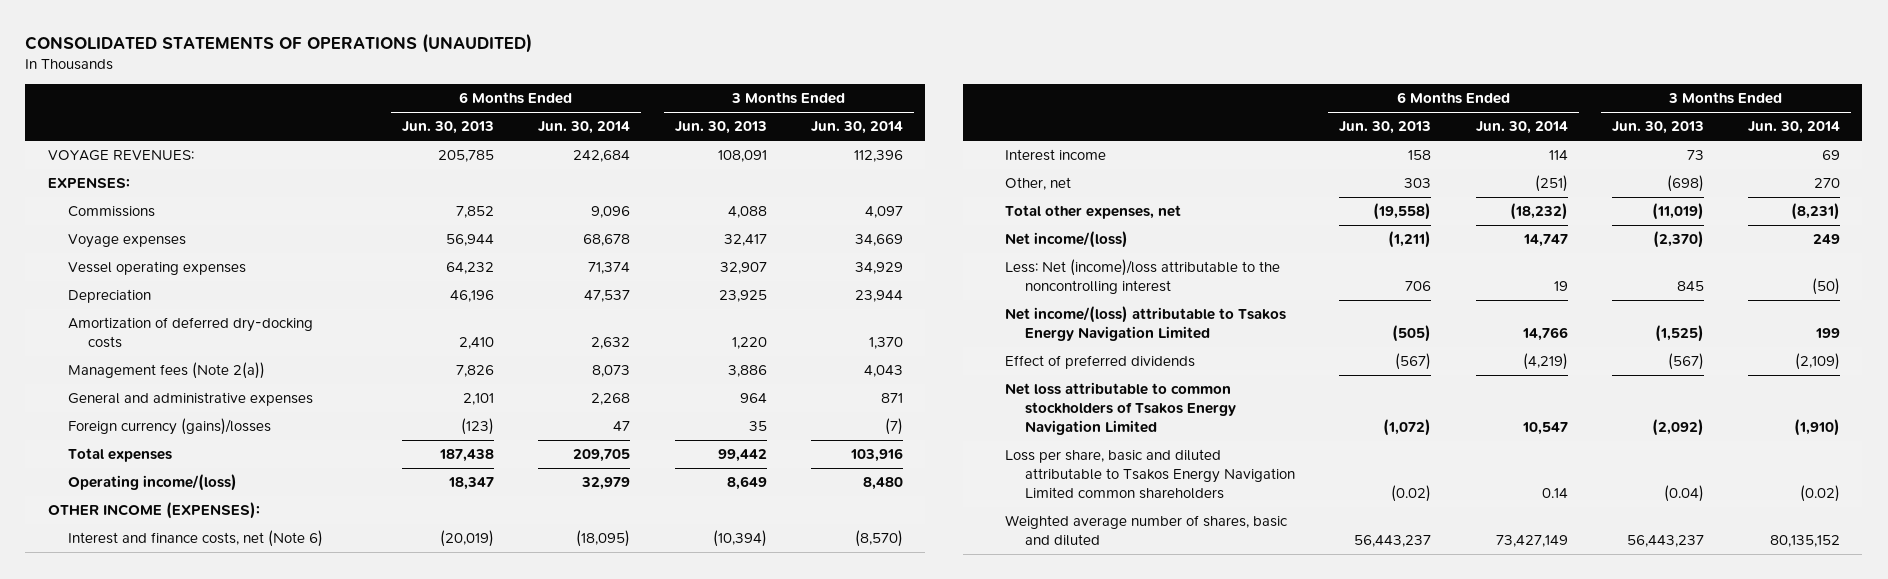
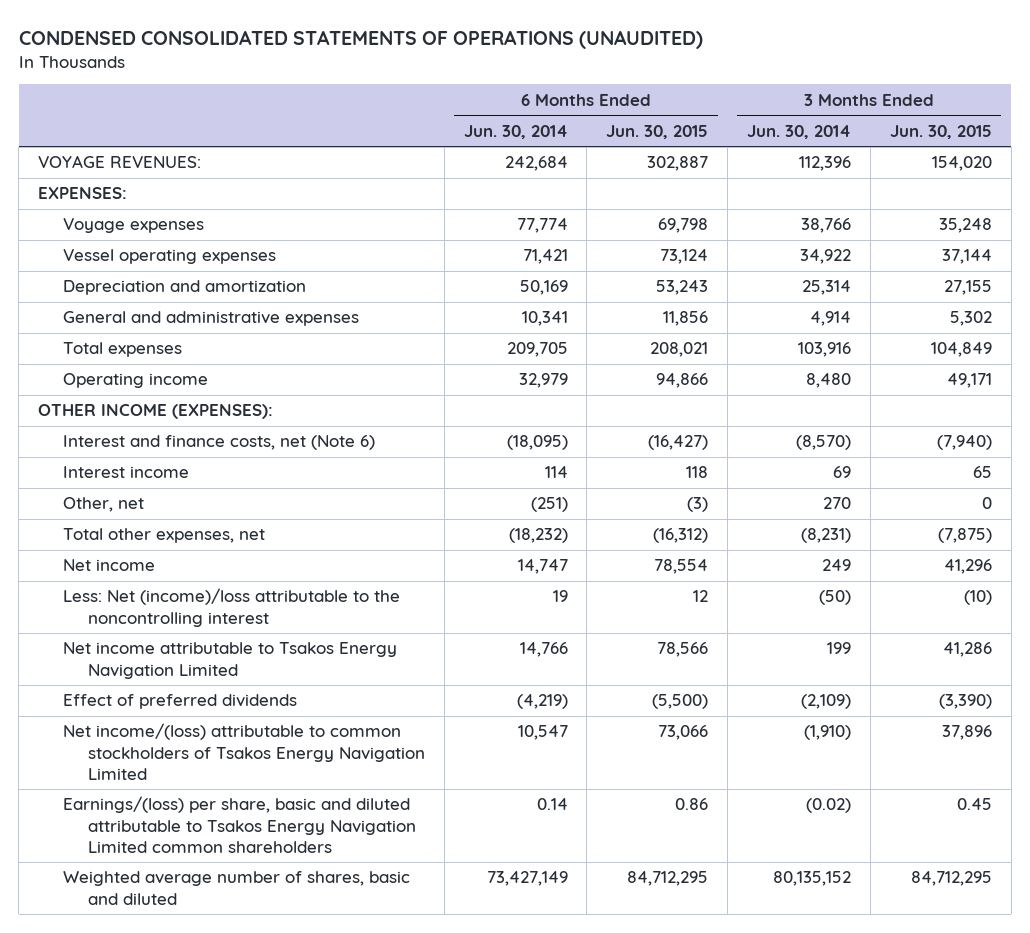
[25,32,533,53] CONSOLIDATED STATEMENTS OF OPERATIONS (UNAUDITED) -> [18,29,703,49] CONDENSED CONSOLIDATED STATEMENTS OF OPERATIONS (UNAUDITED)
[402,121,495,135] Jun. 30, 2013 -> none
[674,121,767,135] Jun. 30, 2013 -> none
none -> [606,124,709,139] Jun. 30, 2015
none -> [889,124,992,139] Jun. 30, 2015
[67,206,155,218] Commissions -> none
[67,289,151,304] Depreciation -> none
[67,317,313,348] Amortization of deferred dry-docking costs -> none
[67,362,265,380] Management fees (Note 2(a)) -> none
[67,418,271,436] Foreign currency (gains)/losses -> none
[583,234,631,247] 68,678 -> [516,218,568,234] 77,774
[855,234,904,247] 34,669 -> [801,218,852,234] 38,766
[588,262,631,275] 71,374 -> [522,249,568,265] 71,421
[855,262,904,275] 34,929 -> [800,249,852,265] 34,922
none -> [62,280,306,296] Depreciation and amortization
[591,393,631,406] 2,268 -> [521,311,568,327] 10,341
[881,393,904,404] 871 -> [810,311,852,327] 4,914
[67,474,237,492] Operating income/(loss) -> [62,373,208,389] Operating income
[1004,231,1128,249] Net income/(loss) -> [62,559,155,572] Net income
[1004,306,1286,341] Net income/(loss) attributable to Tsakos Energy Navigation Limited -> [62,642,397,679] Net income attributable to Tsakos Energy Navigation Limited
[1004,382,1237,435] Net loss attributable to common stockholders of Tsakos Energy Navigation Limited -> [62,723,425,780] Net income/(loss) attributable to common stockholders of Tsakos Energy Navigation Limited
[1004,449,1296,499] Loss per share, basic and diluted attributable to Tsakos Energy Navigation Limited common shareholders -> [62,796,416,853] Earnings/(loss) per share, basic and diluted attributable to Tsakos Energy Navigation Limited common shareholders

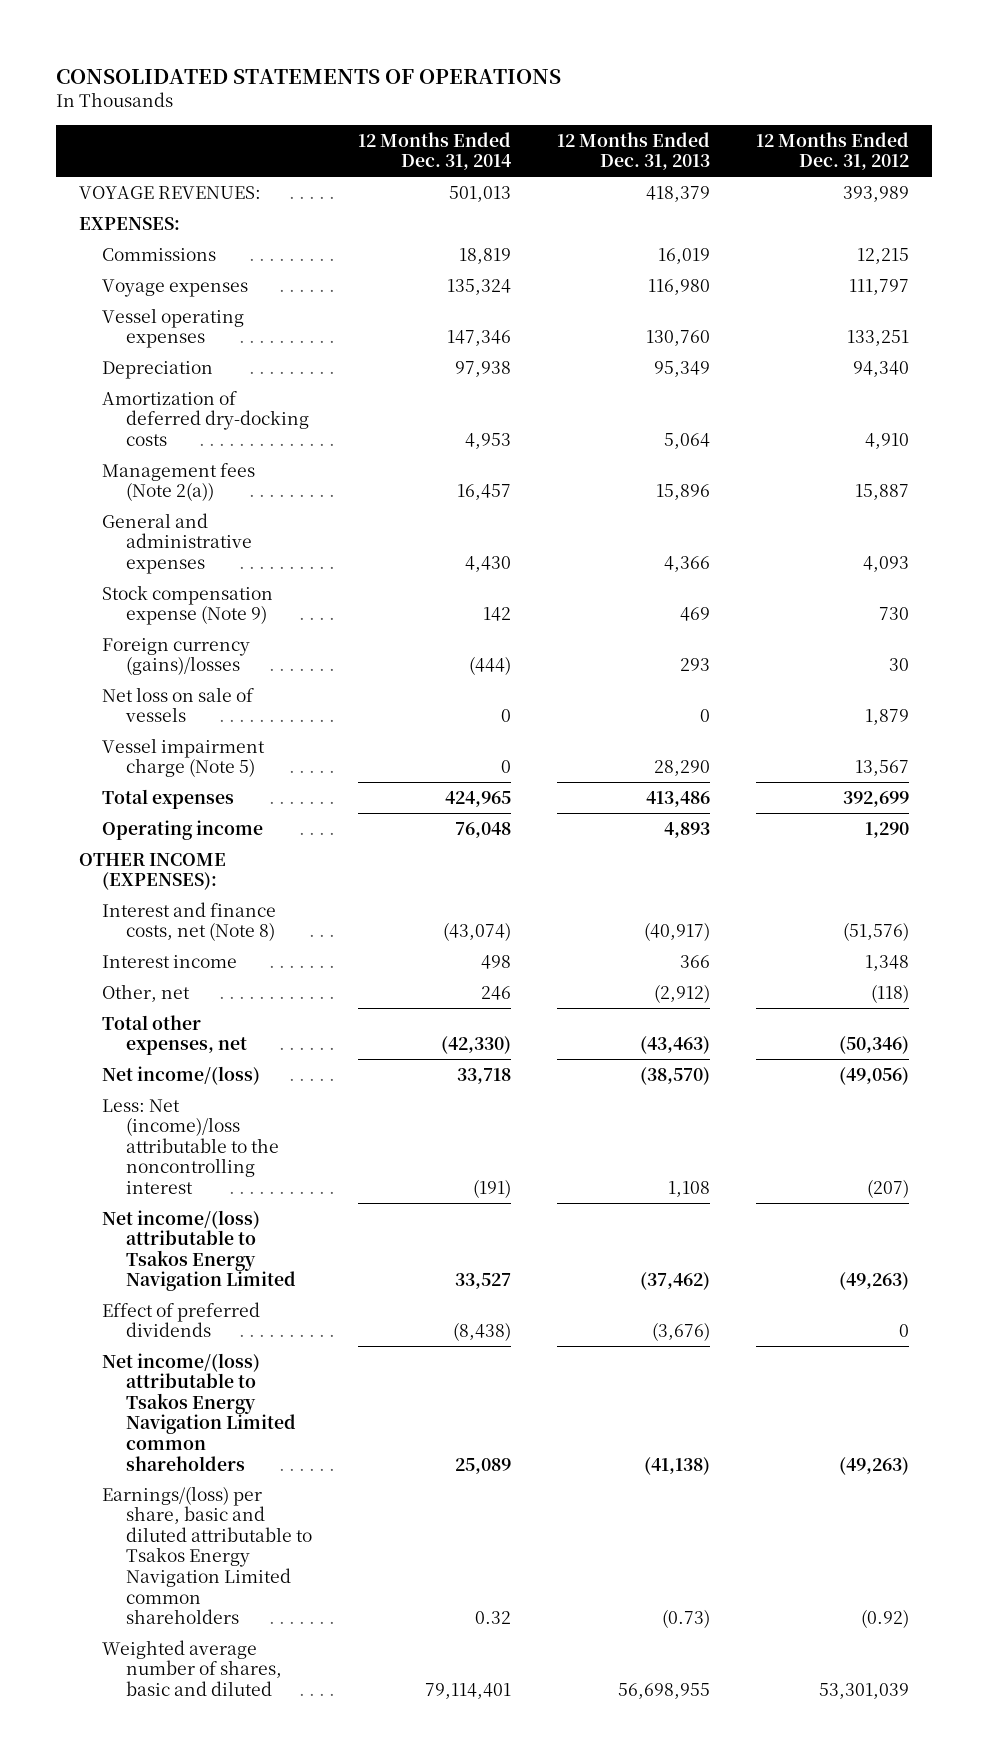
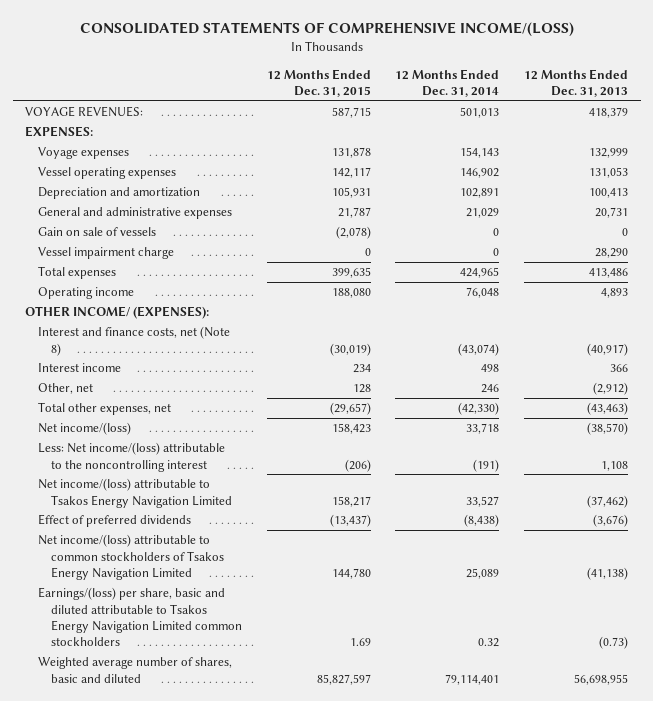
[56,68,562,84] CONSOLIDATED STATEMENTS OF OPERATIONS -> [79,22,574,38] CONSOLIDATED STATEMENTS OF COMPREHENSIVE INCOME/(LOSS)
[755,131,909,171] 12 Months Ended Dec. 31, 2012 -> none
none -> [266,68,371,98] 12 Months Ended Dec. 31, 2015
[102,247,217,261] Commissions -> none
[102,360,214,379] Depreciation -> none
[102,390,309,446] Amortization of deferred dry-docking costs -> none
[102,462,256,502] Management fees (Note 2(a)) -> none
[102,584,274,626] Stock compensation expense (Note 9) -> none
[102,637,251,676] Foreign currency (gains)/losses -> none
[446,278,511,295] 135,324 -> [460,147,500,159] 154,143
[647,278,710,295] 116,980 -> [589,148,629,159] 132,999
[446,330,511,347] 147,346 -> [460,168,500,179] 146,902
[645,330,710,347] 130,760 -> [589,167,629,179] 131,053
none -> [38,187,201,200] Depreciation and amortization
[464,555,511,572] 4,430 -> [466,208,500,219] 21,029
[663,555,710,572] 4,366 -> [595,207,629,219] 20,731
[102,686,255,723] Net loss on sale of vessels -> [38,227,157,237] Gain on sale of vessels
[102,737,266,778] Vessel impairment charge (Note 5) -> [38,247,175,260] Vessel impairment charge
[79,852,227,891] OTHER INCOME (EXPENSES): -> [25,306,210,320] OTHER INCOME/ (EXPENSES):
[102,1098,279,1194] Less: Net (income)/loss attributable to the noncontrolling interest -> [38,442,226,472] Less: Net income/(loss) attributable to the noncontrolling interest
[102,1352,296,1471] Net income/(loss) attributable to Tsakos Energy Navigation Limited common shareholders -> [38,534,225,581] Net income/(loss) attributable to common stockholders of Tsakos Energy Navigation Limited
[102,1485,312,1625] Earnings/(loss) per share, basic and diluted attributable to Tsakos Energy Navigation Limited common shareholders -> [38,587,243,647] Earnings/(loss) per share, basic and diluted attributable to Tsakos Energy Navigation Limited common stockholders

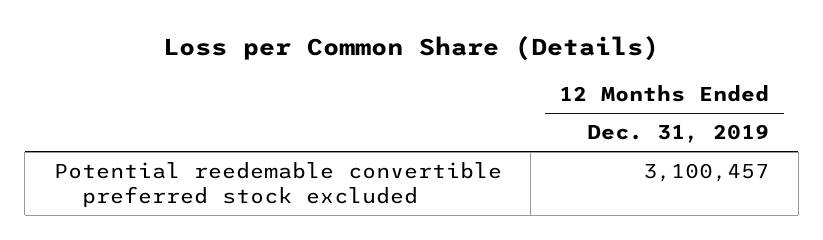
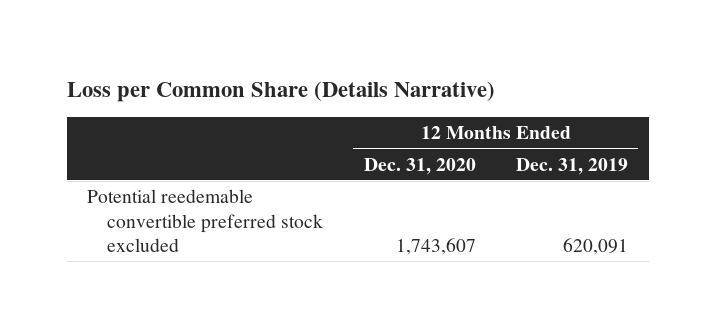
[163,36,660,62] Loss per Common Share (Details) -> [67,81,496,103] Loss per Common Share (Details Narrative)
none -> [363,157,476,175] Dec. 31, 2020
[643,162,770,182] 3,100,457 -> [563,237,629,255] 620,091

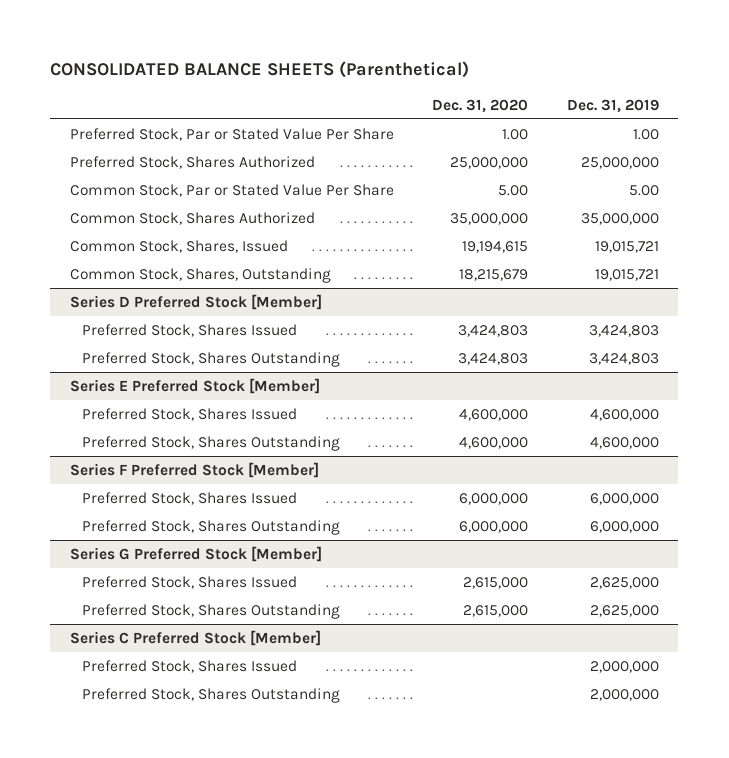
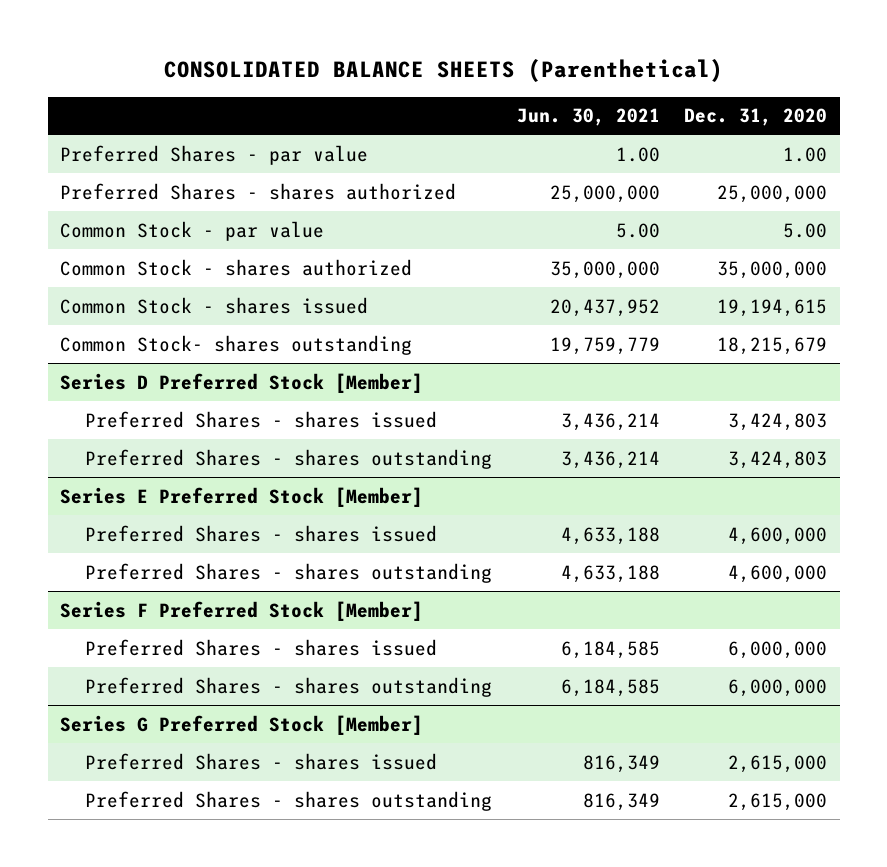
[566,98,659,113] Dec. 31, 2019 -> none
none -> [516,108,660,127] Jun. 30, 2021
[69,128,394,142] Preferred Stock, Par or Stated Value Per Share -> [60,144,369,165] Preferred Shares - par value
[69,156,315,170] Preferred Stock, Shares Authorized -> [60,182,457,200] Preferred Shares - shares authorized
[69,184,394,198] Common Stock, Par or Stated Value Per Share -> [60,220,325,241] Common Stock - par value
[69,212,315,226] Common Stock, Shares Authorized -> [60,258,413,276] Common Stock - shares authorized
[69,240,288,254] Common Stock, Shares, Issued -> [60,296,369,314] Common Stock - shares issued
[69,268,331,284] Common Stock, Shares, Outstanding -> [60,334,413,355] Common Stock- shares outstanding
[82,324,298,338] Preferred Stock, Shares Issued -> [84,410,437,428] Preferred Shares - shares issued
[82,352,341,368] Preferred Stock, Shares Outstanding -> [84,448,492,469] Preferred Shares - shares outstanding
[82,408,298,422] Preferred Stock, Shares Issued -> [84,524,437,542] Preferred Shares - shares issued
[82,436,341,452] Preferred Stock, Shares Outstanding -> [84,562,492,583] Preferred Shares - shares outstanding
[82,492,298,506] Preferred Stock, Shares Issued -> [84,638,437,656] Preferred Shares - shares issued
[82,520,341,536] Preferred Stock, Shares Outstanding -> [84,676,492,697] Preferred Shares - shares outstanding
[69,630,321,647] Series C Preferred Stock [Member] -> none
[82,660,298,674] Preferred Stock, Shares Issued -> none
[82,688,341,704] Preferred Stock, Shares Outstanding -> none
[82,576,298,590] Preferred Stock, Shares Issued -> [84,752,437,770] Preferred Shares - shares issued
[82,604,341,620] Preferred Stock, Shares Outstanding -> [84,790,492,811] Preferred Shares - shares outstanding

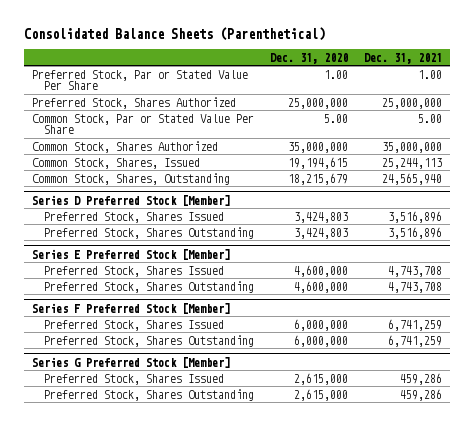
[163,59,723,83] CONSOLIDATED BALANCE SHEETS (Parenthetical) -> [24,27,326,42] Consolidated Balance Sheets (Parenthetical)
[516,108,660,127] Jun. 30, 2021 -> none
none -> [364,52,443,64] Dec. 31, 2021
[60,144,369,165] Preferred Shares - par value -> [32,69,249,91] Preferred Stock, Par or Stated Value Per Share
[60,182,457,200] Preferred Shares - shares authorized -> [32,96,237,109] Preferred Stock, Shares Authorized
[60,220,325,241] Common Stock - par value -> [32,113,255,135] Common Stock, Par or Stated Value Per Share
[60,258,413,276] Common Stock - shares authorized -> [32,140,219,153] Common Stock, Shares Authorized
[60,296,369,314] Common Stock - shares issued -> [32,157,201,169] Common Stock, Shares, Issued
[60,334,413,355] Common Stock- shares outstanding -> [32,172,231,185] Common Stock, Shares, Outstanding
[84,410,437,428] Preferred Shares - shares issued -> [43,211,224,223] Preferred Stock, Shares Issued
[84,448,492,469] Preferred Shares - shares outstanding -> [43,226,254,239] Preferred Stock, Shares Outstanding
[84,524,437,542] Preferred Shares - shares issued -> [43,265,224,277] Preferred Stock, Shares Issued
[84,562,492,583] Preferred Shares - shares outstanding -> [43,280,254,293] Preferred Stock, Shares Outstanding
[84,638,437,656] Preferred Shares - shares issued -> [43,319,224,331] Preferred Stock, Shares Issued
[84,676,492,697] Preferred Shares - shares outstanding -> [43,334,254,347] Preferred Stock, Shares Outstanding
[84,752,437,770] Preferred Shares - shares issued -> [43,373,224,385] Preferred Stock, Shares Issued
[84,790,492,811] Preferred Shares - shares outstanding -> [43,388,254,401] Preferred Stock, Shares Outstanding

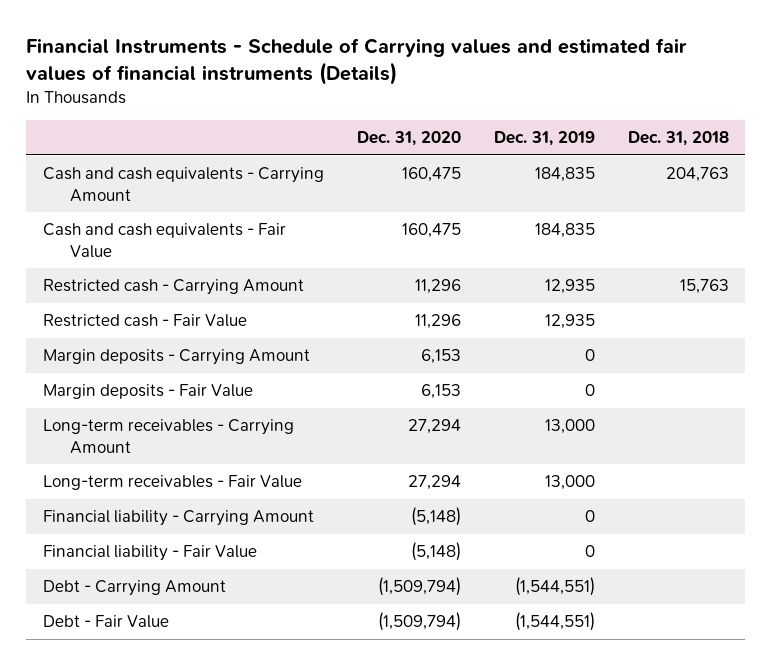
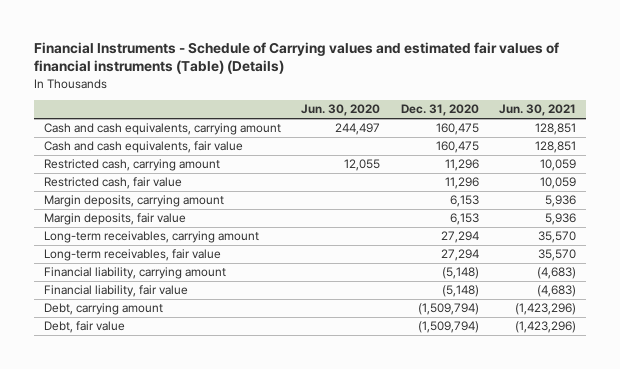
[26,37,688,85] Financial Instruments - Schedule of Carrying values and estimated fair values of financial instruments (Details) -> [33,41,559,75] Financial Instruments - Schedule of Carrying values and estimated fair values of financial instruments (Table) (Details)
[493,131,595,147] Dec. 31, 2019 -> none
[627,131,729,147] Dec. 31, 2018 -> none
none -> [301,104,381,117] Jun. 30, 2020
none -> [499,104,577,117] Jun. 30, 2021
[42,167,324,202] Cash and cash equivalents - Carrying Amount -> [43,123,281,136] Cash and cash equivalents, carrying amount
[42,223,286,258] Cash and cash equivalents - Fair Value -> [43,141,243,154] Cash and cash equivalents, fair value
[42,279,304,296] Restricted cash - Carrying Amount -> [43,159,220,172] Restricted cash, carrying amount
[42,314,247,328] Restricted cash - Fair Value -> [43,177,182,190] Restricted cash, fair value
[42,349,310,366] Margin deposits - Carrying Amount -> [43,195,224,208] Margin deposits, carrying amount
[42,384,253,400] Margin deposits - Fair Value -> [43,213,186,226] Margin deposits, fair value
[42,419,294,454] Long-term receivables - Carrying Amount -> [43,231,259,244] Long-term receivables, carrying amount
[42,475,302,491] Long-term receivables - Fair Value -> [43,249,221,262] Long-term receivables, fair value
[42,510,314,527] Financial liability - Carrying Amount -> [43,267,226,280] Financial liability, carrying amount
[42,545,257,562] Financial liability - Fair Value -> [43,285,188,298] Financial liability, fair value
[42,580,226,597] Debt - Carrying Amount -> [43,303,163,316] Debt, carrying amount
[42,615,169,629] Debt - Fair Value -> [43,321,125,334] Debt, fair value

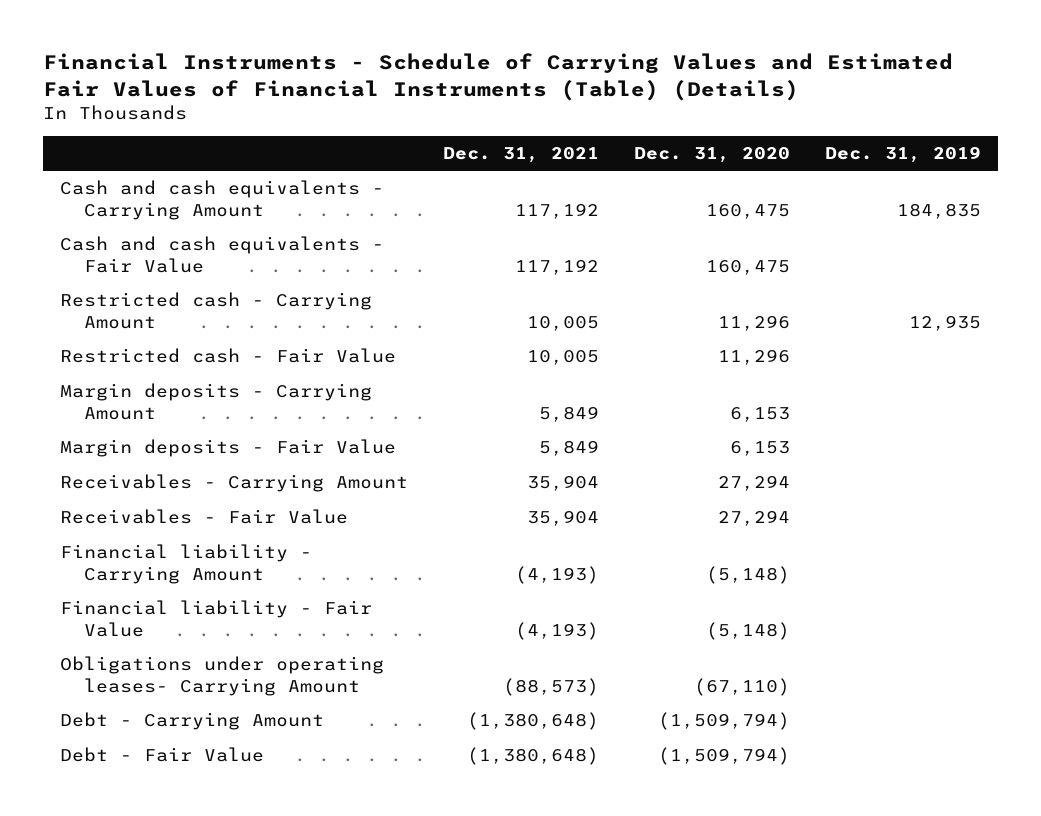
[33,41,559,75] Financial Instruments - Schedule of Carrying values and estimated fair values of financial instruments (Table) (Details) -> [43,53,954,101] Financial Instruments - Schedule of Carrying Values and Estimated Fair Values of Financial Instruments (Table) (Details)
[301,104,381,117] Jun. 30, 2020 -> none
[499,104,577,117] Jun. 30, 2021 -> none
none -> [443,146,600,163] Dec. 31, 2021
none -> [825,145,982,163] Dec. 31, 2019
[43,123,281,136] Cash and cash equivalents, carrying amount -> [60,180,385,220] Cash and cash equivalents - Carrying Amount
[43,141,243,154] Cash and cash equivalents, fair value -> [60,236,385,273] Cash and cash equivalents - Fair Value
[43,159,220,172] Restricted cash, carrying amount -> [60,292,373,329] Restricted cash - Carrying Amount
[43,177,182,190] Restricted cash, fair value -> [60,348,397,364] Restricted cash - Fair Value
[43,195,224,208] Margin deposits, carrying amount -> [60,383,373,420] Margin deposits - Carrying Amount
[43,213,186,226] Margin deposits, fair value -> [60,439,397,458] Margin deposits - Fair Value
[43,231,259,244] Long-term receivables, carrying amount -> [60,474,409,493] Receivables - Carrying Amount
[43,249,221,262] Long-term receivables, fair value -> [60,509,349,525] Receivables - Fair Value
[43,267,226,280] Financial liability, carrying amount -> [60,544,313,584] Financial liability - Carrying Amount
[43,285,188,298] Financial liability, fair value -> [60,600,373,637] Financial liability - Fair Value
none -> [60,656,385,696] Obligations under operating leases- Carrying Amount
[43,303,163,316] Debt, carrying amount -> [60,712,325,731] Debt - Carrying Amount
[43,321,125,334] Debt, fair value -> [60,747,265,763] Debt - Fair Value

